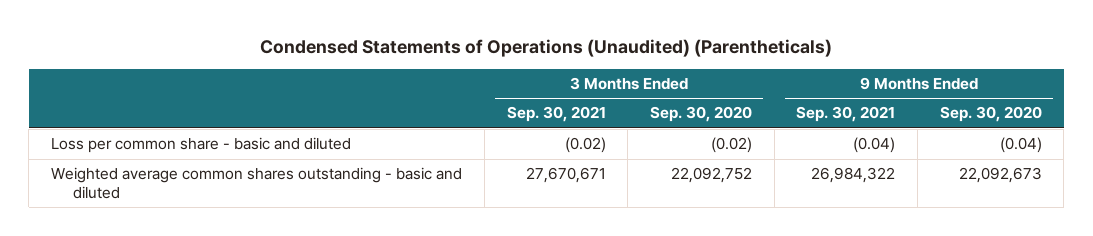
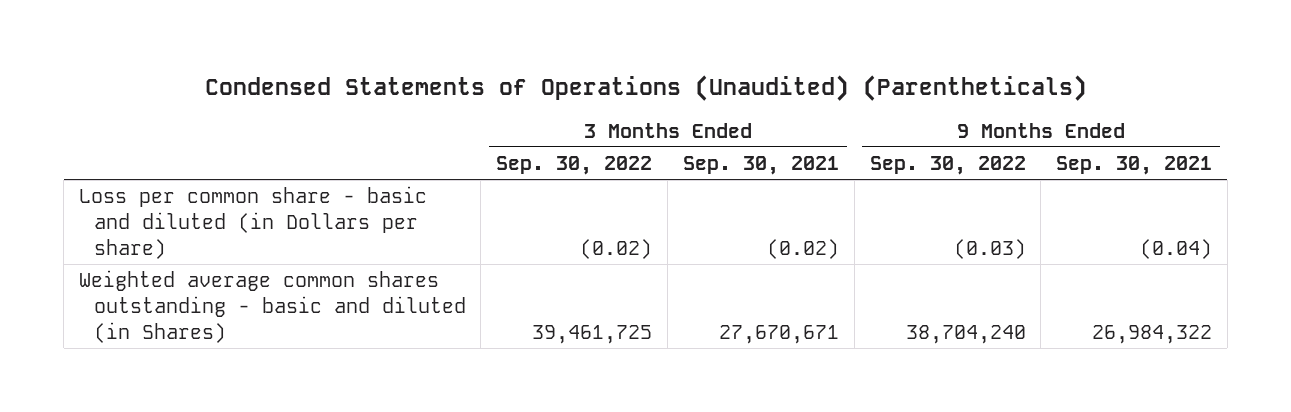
[649,106,752,123] Sep. 30, 2020 -> none
[939,106,1042,123] Sep. 30, 2020 -> none
none -> [496,156,653,176] Sep. 30, 2022
none -> [869,156,1026,176] Sep. 30, 2022
[51,137,352,154] Loss per common share - basic and diluted -> [78,186,427,259] Loss per common share - basic and diluted (in Dollars per share)
[51,167,463,200] Weighted average common shares outstanding - basic and diluted -> [78,270,466,343] Weighted average common shares outstanding - basic and diluted (in Shares)

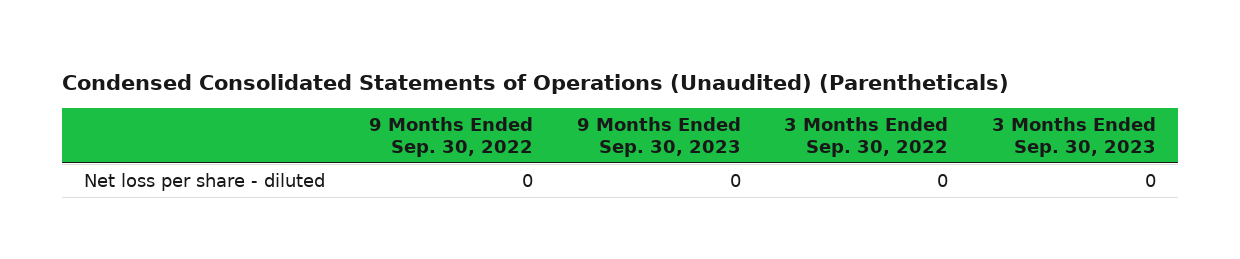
[204,74,1087,101] Condensed Statements of Operations (Unaudited) (Parentheticals) -> [61,73,1009,94] Condensed Consolidated Statements of Operations (Unaudited) (Parentheticals)
[682,156,839,176] Sep. 30, 2021 -> none
[1056,156,1213,176] Sep. 30, 2021 -> none
none -> [576,116,741,157] 9 Months Ended Sep. 30, 2023
none -> [992,116,1157,157] 3 Months Ended Sep. 30, 2023
[78,270,466,343] Weighted average common shares outstanding - basic and diluted (in Shares) -> none
[78,186,427,259] Loss per common share - basic and diluted (in Dollars per share) -> [83,173,325,192] Net loss per share - diluted
[580,238,653,259] (0.02) -> [937,174,949,188] 0
[953,238,1026,259] (0.03) -> [521,174,533,188] 0

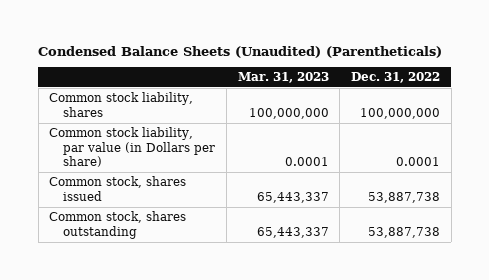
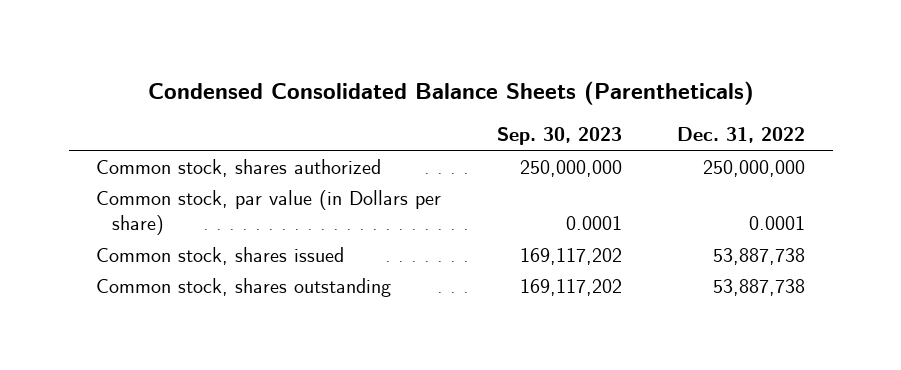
[38,45,443,58] Condensed Balance Sheets (Unaudited) (Parentheticals) -> [147,81,754,106] Condensed Consolidated Balance Sheets (Parentheticals)
[237,72,329,84] Mar. 31, 2023 -> none
none -> [496,127,622,146] Sep. 30, 2023
[49,92,194,117] Common stock liability, shares -> [96,158,382,177] Common stock, shares authorized
[360,107,441,119] 100,000,000 -> [703,159,806,177] 250,000,000
[49,127,216,167] Common stock liability, par value (in Dollars per share) -> [96,189,442,235] Common stock, par value (in Dollars per share)

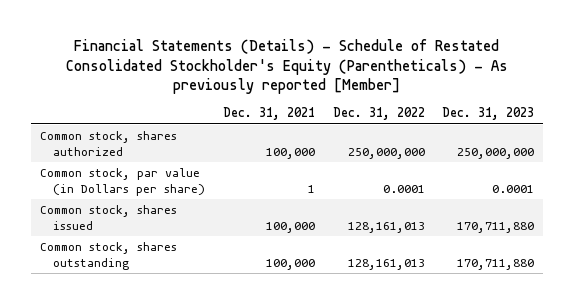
[147,81,754,106] Condensed Consolidated Balance Sheets (Parentheticals) -> [66,38,509,95] Financial Statements (Details) - Schedule of Restated Consolidated Stockholder's Equity (Parentheticals) - As previously reported [Member]
[496,127,622,146] Sep. 30, 2023 -> none
none -> [223,107,316,121] Dec. 31, 2021
none -> [442,107,535,121] Dec. 31, 2023
[713,247,806,265] 53,887,738 -> [347,221,425,233] 128,161,013
[713,278,806,296] 53,887,738 -> [347,258,425,270] 128,161,013

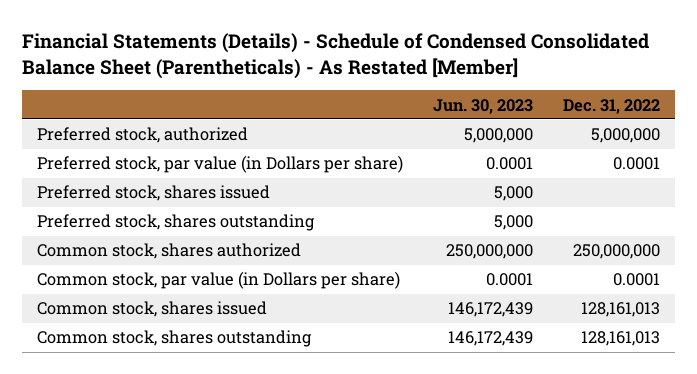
[66,38,509,95] Financial Statements (Details) - Schedule of Restated Consolidated Stockholder's Equity (Parentheticals) - As previously reported [Member] -> [22,32,650,79] Financial Statements (Details) - Schedule of Condensed Consolidated Balance Sheet (Parentheticals) - As Restated [Member]
[223,107,316,121] Dec. 31, 2021 -> none
[442,107,535,121] Dec. 31, 2023 -> none
none -> [433,98,534,114] Jun. 30, 2023
none -> [37,127,249,144] Preferred stock, authorized
none -> [37,155,404,174] Preferred stock, par value (in Dollars per share)
none -> [37,185,271,202] Preferred stock, shares issued
none -> [37,214,316,232] Preferred stock, shares outstanding

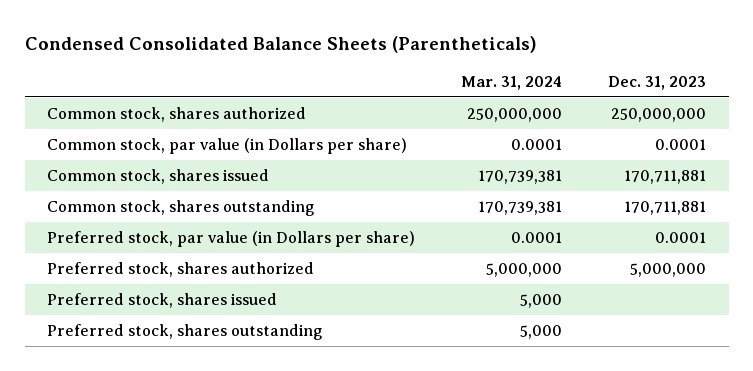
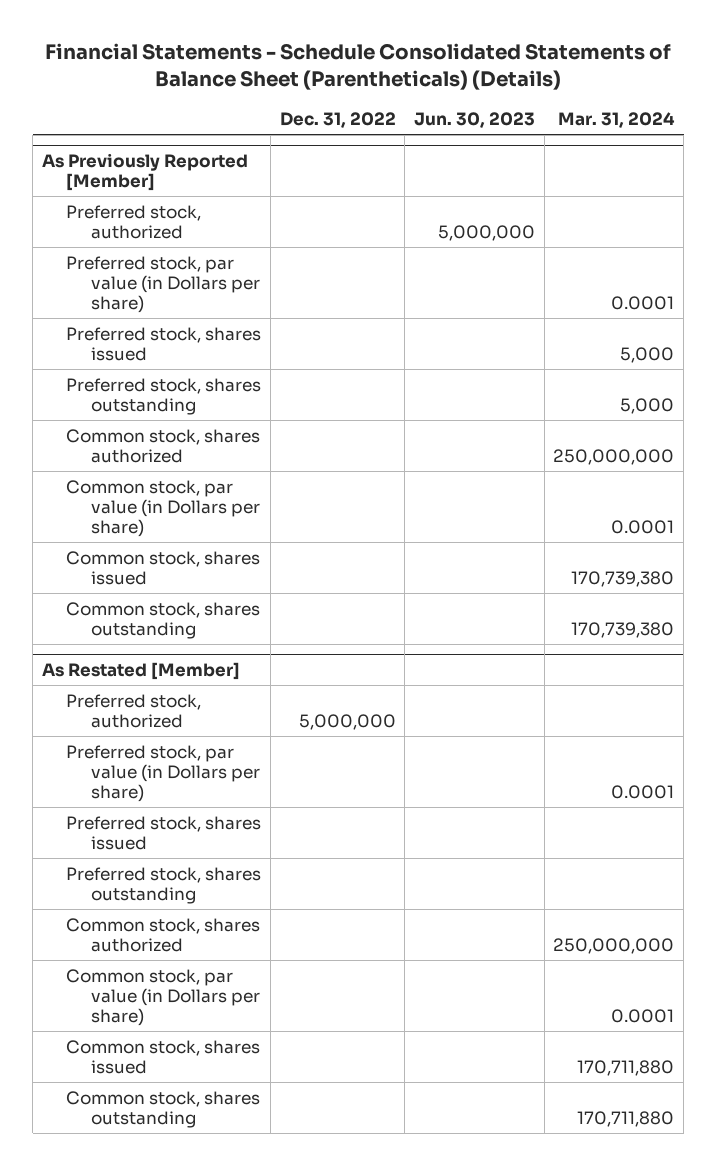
[24,35,537,53] Condensed Consolidated Balance Sheets (Parentheticals) -> [45,43,672,91] Financial Statements - Schedule Consolidated Statements of Balance Sheet (Parentheticals) (Details)
[607,75,706,90] Dec. 31, 2023 -> none
none -> [279,111,396,128] Dec. 31, 2022
none -> [413,111,535,128] Jun. 30, 2023
[47,106,307,122] Common stock, shares authorized -> none
[47,137,408,154] Common stock, par value (in Dollars per share) -> none
[47,168,270,184] Common stock, shares issued -> none
[47,199,316,216] Common stock, shares outstanding -> none
none -> [41,152,248,191] As Previously Reported [Member]
none -> [66,204,202,239] Preferred stock, authorized
[47,261,315,277] Preferred stock, shares authorized -> none
none -> [66,428,261,463] Common stock, shares authorized
none -> [66,479,260,537] Common stock, par value (in Dollars per share)
none -> [66,550,261,585] Common stock, shares issued
none -> [66,601,261,639] Common stock, shares outstanding
none -> [41,661,240,680] As Restated [Member]
none -> [66,693,202,728] Preferred stock, authorized
none -> [66,744,260,802] Preferred stock, par value (in Dollars per share)
none -> [66,815,262,850] Preferred stock, shares issued
none -> [66,866,262,904] Preferred stock, shares outstanding
none -> [66,917,261,952] Common stock, shares authorized
none -> [66,968,260,1026] Common stock, par value (in Dollars per share)
none -> [66,1039,261,1074] Common stock, shares issued
none -> [66,1090,261,1128] Common stock, shares outstanding

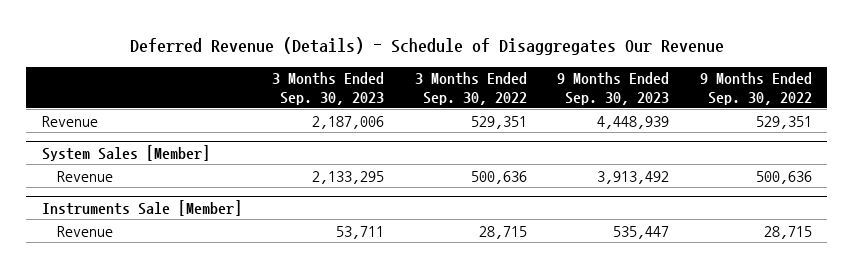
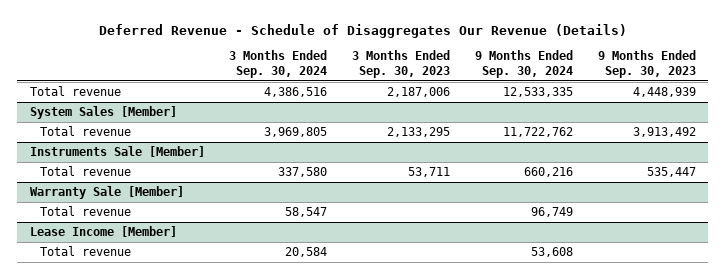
[129,36,724,55] Deferred Revenue (Details) - Schedule of Disaggregates Our Revenue -> [98,23,627,38] Deferred Revenue - Schedule of Disaggregates Our Revenue (Details)
[414,72,527,105] 3 Months Ended Sep. 30, 2022 -> none
[699,72,812,105] 9 Months Ended Sep. 30, 2022 -> none
none -> [229,50,328,78] 3 Months Ended Sep. 30, 2024
none -> [474,50,573,78] 9 Months Ended Sep. 30, 2024
[41,115,98,127] Revenue -> [29,86,121,97] Total revenue
[56,170,113,182] Revenue -> [40,126,132,137] Total revenue
[56,225,113,237] Revenue -> [40,166,132,177] Total revenue
none -> [29,186,184,200] Warranty Sale [Member]
none -> [40,206,132,217] Total revenue
none -> [29,226,177,238] Lease Income [Member]
none -> [40,246,132,257] Total revenue

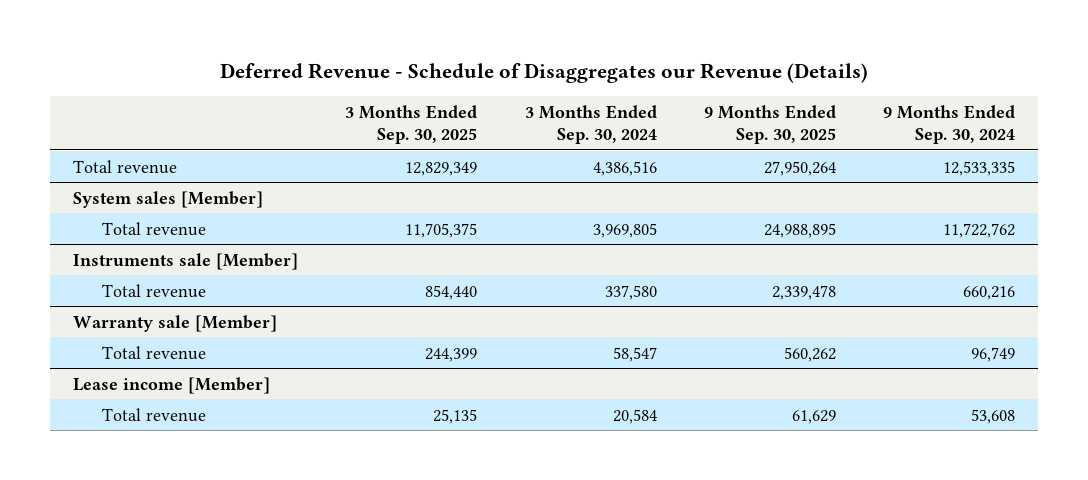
[98,23,627,38] Deferred Revenue - Schedule of Disaggregates Our Revenue (Details) -> [220,63,869,84] Deferred Revenue - Schedule of Disaggregates our Revenue (Details)
[352,50,451,78] 3 Months Ended Sep. 30, 2023 -> none
[597,50,696,78] 9 Months Ended Sep. 30, 2023 -> none
none -> [345,104,478,144] 3 Months Ended Sep. 30, 2025
none -> [703,104,836,144] 9 Months Ended Sep. 30, 2025
[29,106,177,120] System Sales [Member] -> [73,190,264,208] System sales [Member]
[29,146,205,158] Instruments Sale [Member] -> [73,252,299,270] Instruments sale [Member]
[29,186,184,200] Warranty Sale [Member] -> [73,314,278,332] Warranty sale [Member]
[29,226,177,238] Lease Income [Member] -> [73,376,271,394] Lease income [Member]

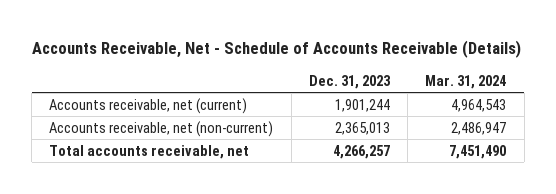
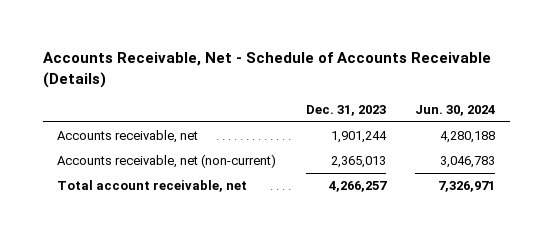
[425,74,507,89] Mar. 31, 2024 -> none
none -> [414,104,495,116] Jun. 30, 2024
[49,97,248,114] Accounts receivable, net (current) -> [57,130,199,144] Accounts receivable, net
[49,144,250,159] Total accounts receivable, net -> [57,180,248,193] Total account receivable, net

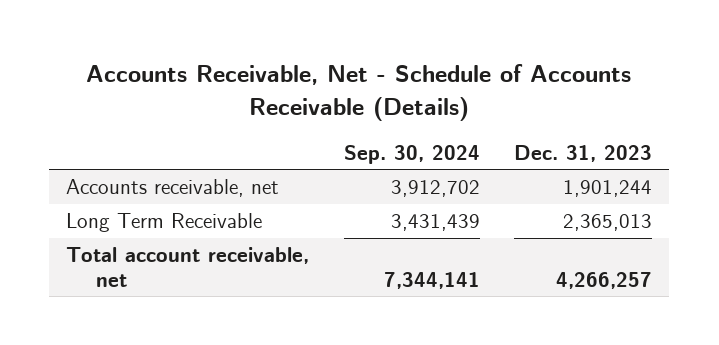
[414,104,495,116] Jun. 30, 2024 -> none
none -> [343,144,480,164] Sep. 30, 2024
[57,154,277,169] Accounts receivable, net (non-current) -> [66,213,263,233] Long Term Receivable

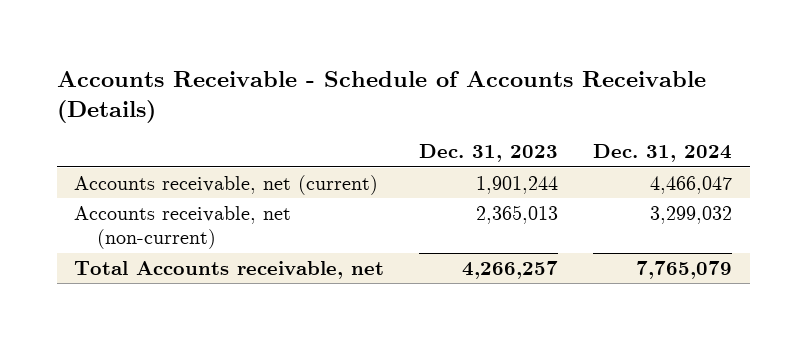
[86,63,632,121] Accounts Receivable, Net - Schedule of Accounts Receivable (Details) -> [56,70,706,124] Accounts Receivable - Schedule of Accounts Receivable (Details)
[343,144,480,164] Sep. 30, 2024 -> none
none -> [593,144,733,163] Dec. 31, 2024
[66,179,280,198] Accounts receivable, net -> [74,174,379,195] Accounts receivable, net (current)
[66,213,263,233] Long Term Receivable -> [74,205,292,250] Accounts receivable, net (non-current)
[66,247,310,287] Total account receivable, net -> [74,260,385,279] Total Accounts receivable, net

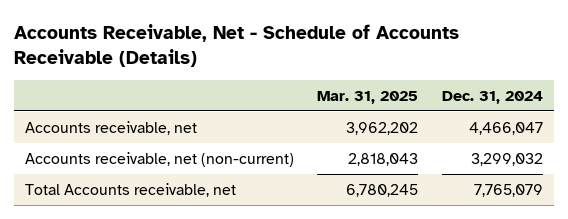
[56,70,706,124] Accounts Receivable - Schedule of Accounts Receivable (Details) -> [13,23,459,67] Accounts Receivable, Net - Schedule of Accounts Receivable (Details)
[419,144,559,163] Dec. 31, 2023 -> none
none -> [317,91,419,105] Mar. 31, 2025
[74,174,379,195] Accounts receivable, net (current) -> [25,120,198,135] Accounts receivable, net

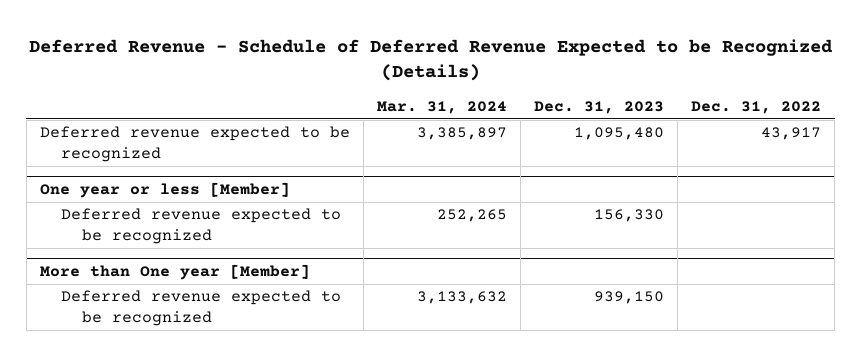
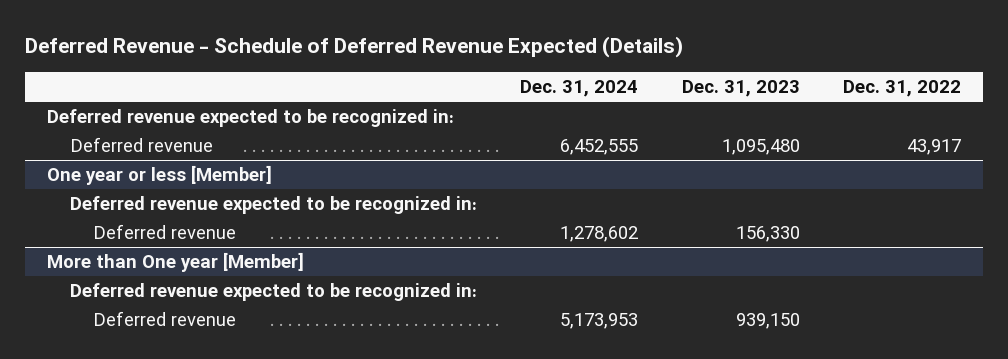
[28,38,833,82] Deferred Revenue - Schedule of Deferred Revenue Expected to be Recognized (Details) -> [24,36,683,59] Deferred Revenue - Schedule of Deferred Revenue Expected (Details)
[377,100,508,114] Mar. 31, 2024 -> none
none -> [520,79,639,97] Dec. 31, 2024
none -> [46,109,454,128] Deferred revenue expected to be recognized in:
[39,126,350,163] Deferred revenue expected to be recognized -> [70,137,214,153] Deferred revenue
none -> [70,196,478,215] Deferred revenue expected to be recognized in:
[60,208,341,245] Deferred revenue expected to be recognized -> [93,224,237,240] Deferred revenue
none -> [70,283,478,302] Deferred revenue expected to be recognized in:
[60,290,341,327] Deferred revenue expected to be recognized -> [93,311,237,327] Deferred revenue

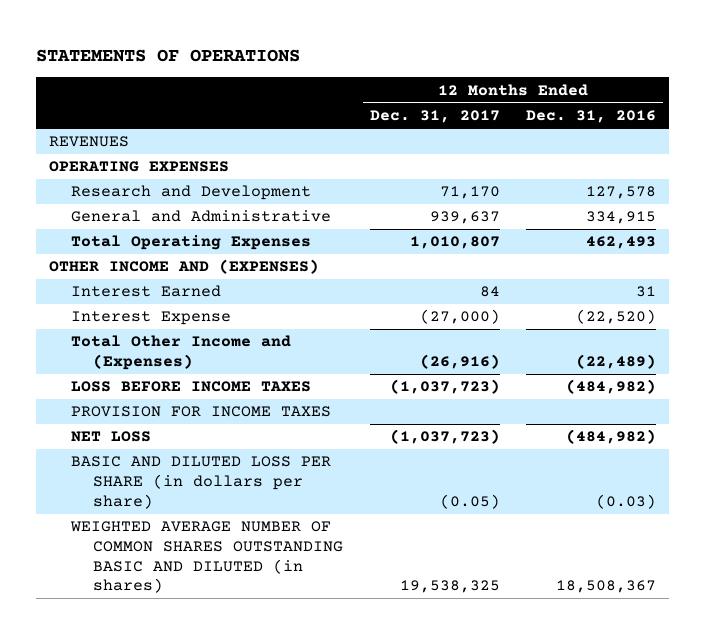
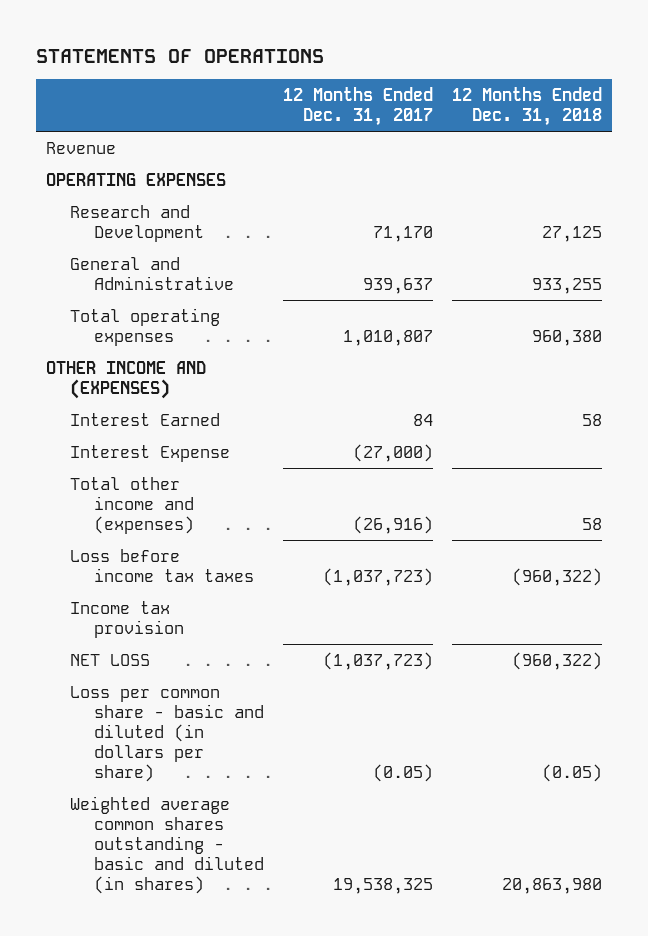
[526,110,657,124] Dec. 31, 2016 -> none
none -> [452,87,603,127] 12 Months Ended Dec. 31, 2018
[48,136,129,148] REVENUES -> none
none -> [46,141,117,154] Revenue
[71,235,312,251] Total Operating Expenses -> [69,307,220,346] Total operating expenses
[71,335,292,371] Total Other Income and (Expenses) -> [69,476,194,535] Total other income and (expenses)
[71,381,312,393] LOSS BEFORE INCOME TAXES -> [69,548,254,582] Loss before income tax taxes
[71,406,332,418] PROVISION FOR INCOME TAXES -> [69,600,184,638] Income tax provision
[71,456,332,509] BASIC AND DILUTED LOSS PER SHARE (in dollars per share) -> [69,685,264,783] Loss per common share - basic and diluted (in dollars per share)
[70,521,344,594] WEIGHTED AVERAGE NUMBER OF COMMON SHARES OUTSTANDING BASIC AND DILUTED (in shares) -> [69,795,264,895] Weighted average common shares outstanding - basic and diluted (in shares)

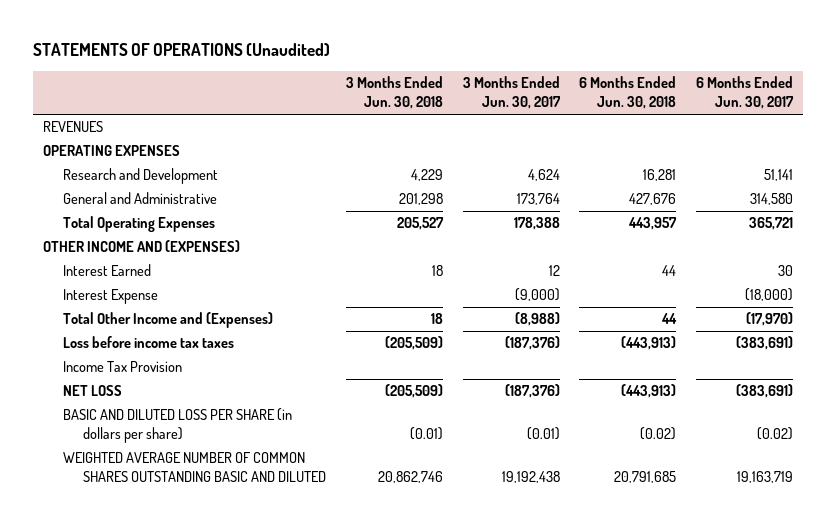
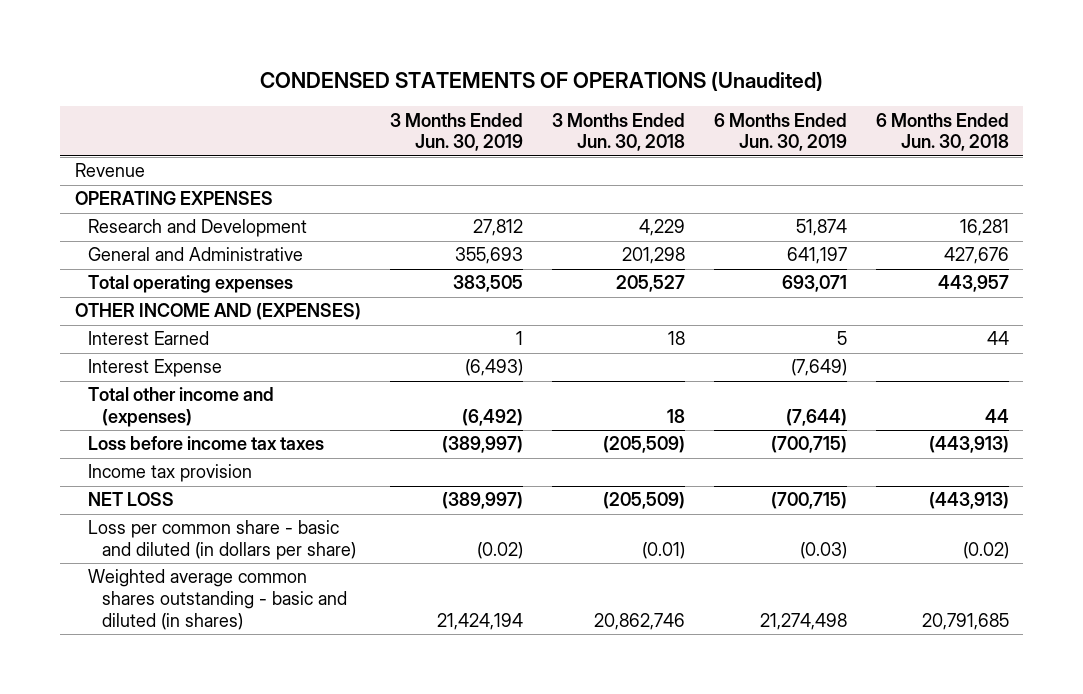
[33,43,331,57] STATEMENTS OF OPERATIONS (Unaudited) -> [259,71,823,92] CONDENSED STATEMENTS OF OPERATIONS (Unaudited)
[462,76,561,110] 3 Months Ended Jun. 30, 2017 -> none
[695,76,794,110] 6 Months Ended Jun. 30, 2017 -> none
none -> [389,112,523,152] 3 Months Ended Jun. 30, 2019
none -> [713,112,847,152] 6 Months Ended Jun. 30, 2019
[43,121,104,133] REVENUES -> [74,163,145,178] Revenue
[63,216,216,233] Total Operating Expenses -> [88,275,294,294] Total operating expenses
[63,312,274,329] Total Other Income and (Expenses) -> [88,387,275,428] Total other income and (expenses)
[63,361,183,373] Income Tax Provision -> [88,464,253,483] Income tax provision
[63,408,293,444] BASIC AND DILUTED LOSS PER SHARE (in dollars per share) -> [88,520,357,561] Loss per common share - basic and diluted (in dollars per share)
[63,452,327,483] WEIGHTED AVERAGE NUMBER OF COMMON SHARES OUTSTANDING BASIC AND DILUTED -> [88,569,348,630] Weighted average common shares outstanding - basic and diluted (in shares)

